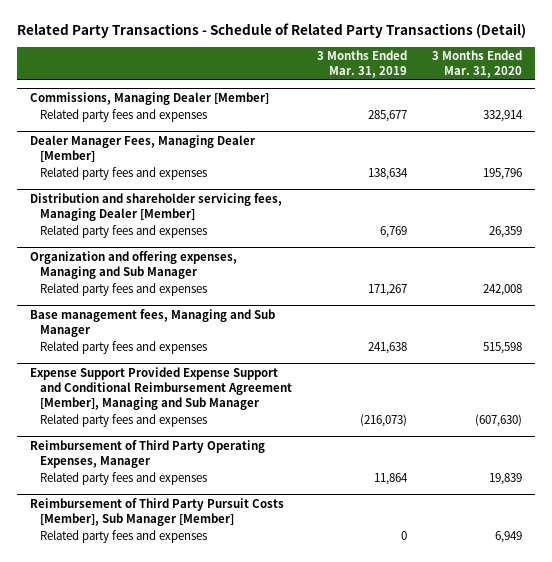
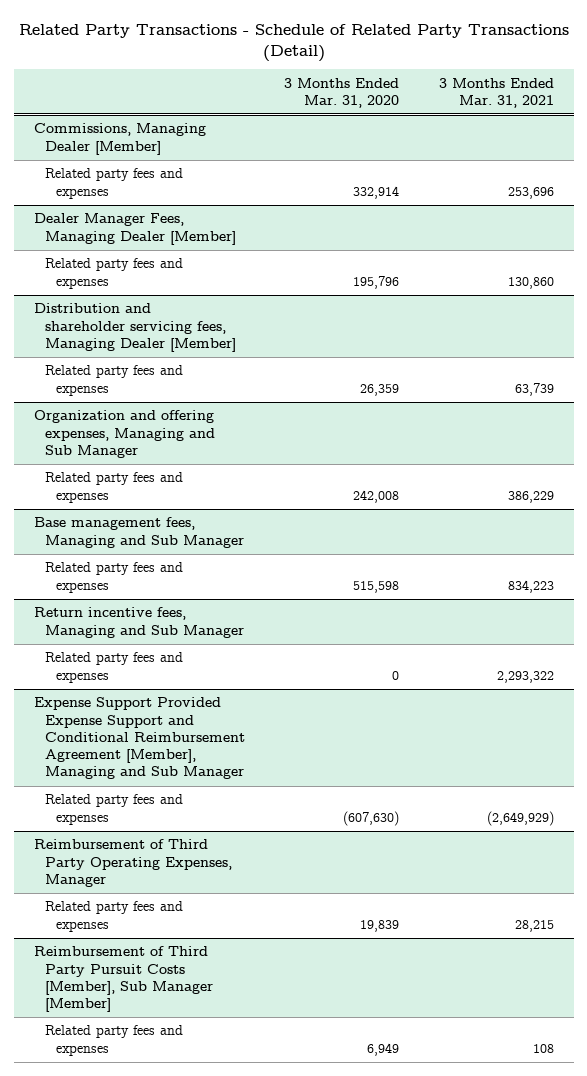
[317,50,408,79] 3 Months Ended Mar. 31, 2019 -> none
none -> [438,77,554,108] 3 Months Ended Mar. 31, 2021
none -> [33,607,244,638] Return incentive fees, Managing and Sub Manager
none -> [44,652,183,683] Related party fees and expenses

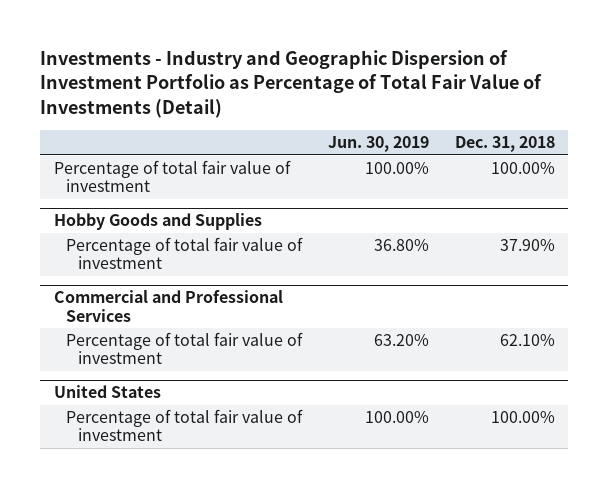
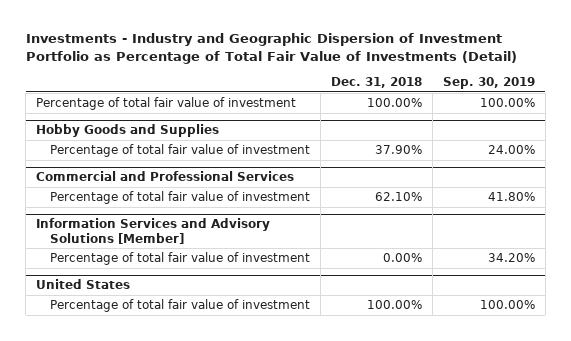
[327,135,429,152] Jun. 30, 2019 -> none
none -> [442,77,535,90] Sep. 30, 2019
none -> [35,218,270,244] Information Services and Advisory Solutions [Member]
none -> [50,252,311,266] Percentage of total fair value of investment

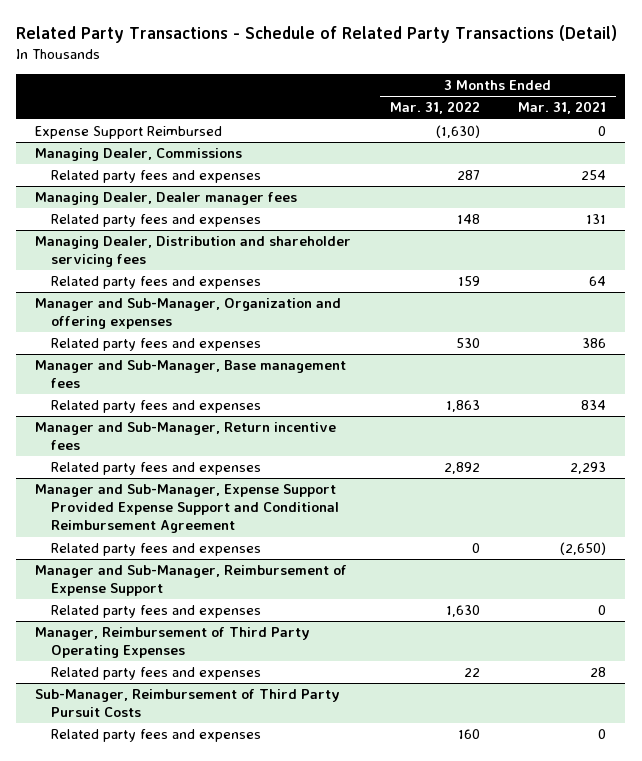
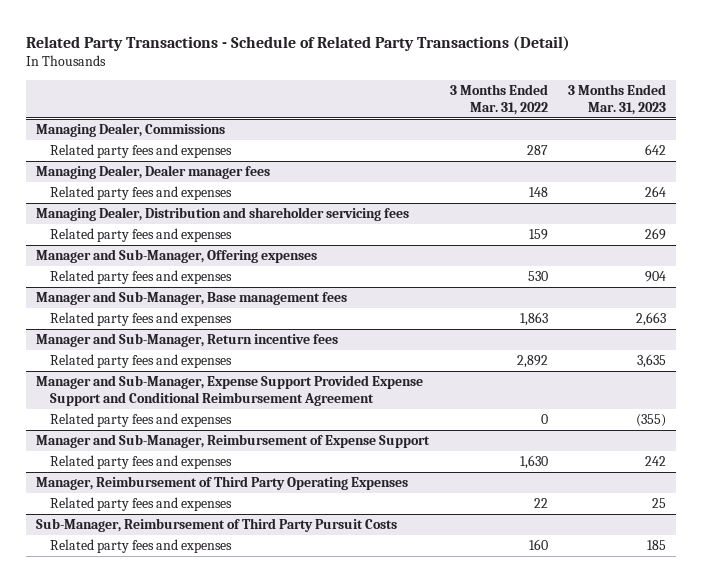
[518,101,607,115] Mar. 31, 2021 -> none
none -> [567,83,666,115] 3 Months Ended Mar. 31, 2023
[35,126,223,140] Expense Support Reimbursed -> none
[35,298,342,330] Manager and Sub-Manager, Organization and offering expenses -> [36,249,318,264] Manager and Sub-Manager, Offering expenses

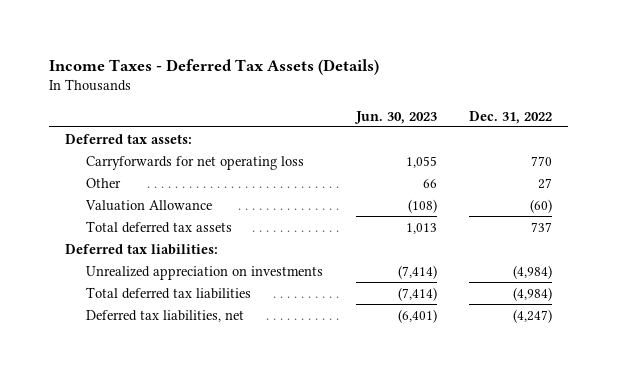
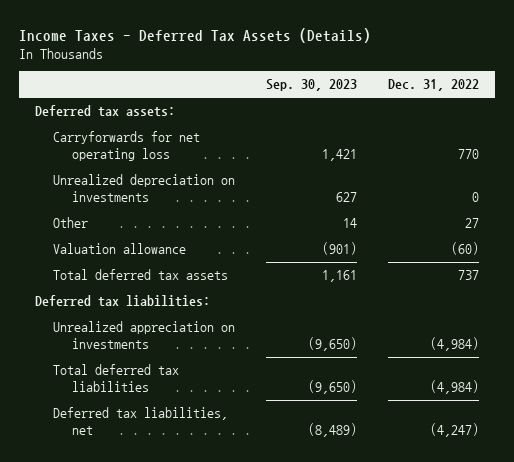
[353,110,437,124] Jun. 30, 2023 -> none
none -> [266,79,358,92] Sep. 30, 2023
none -> [53,174,236,202] Unrealized depreciation on investments
[85,199,213,211] Valuation Allowance -> [53,243,187,255] Valuation allowance

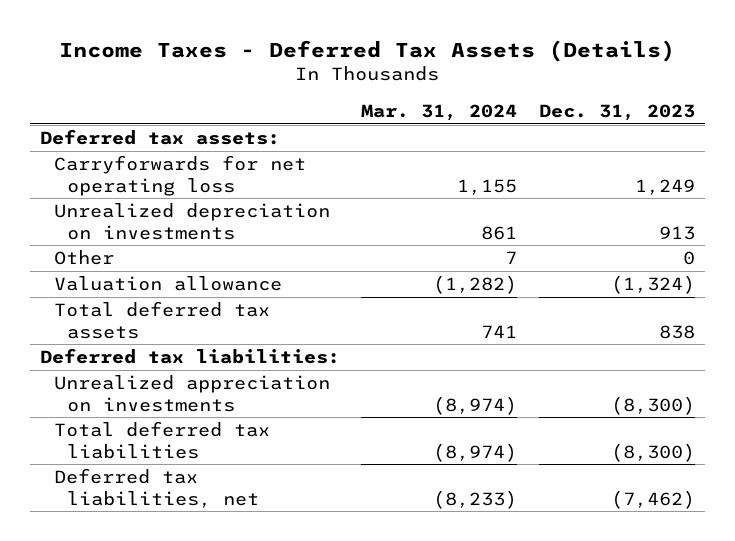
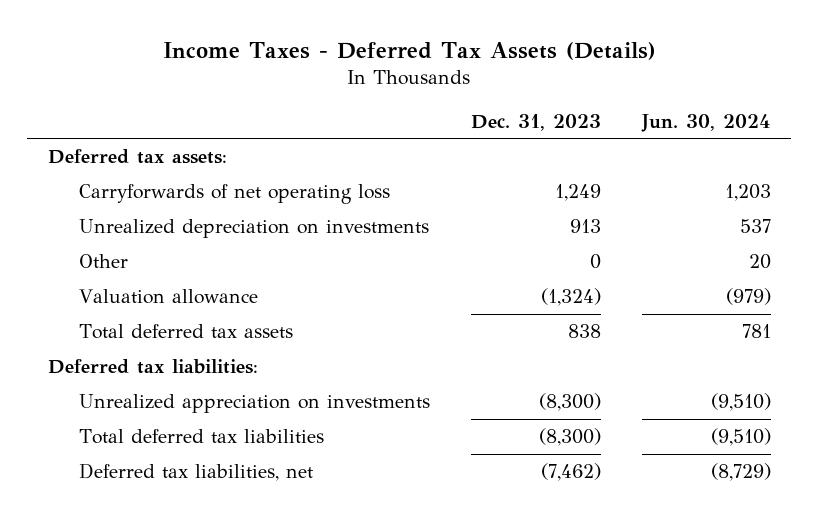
[361,103,518,121] Mar. 31, 2024 -> none
none -> [640,113,771,132] Jun. 30, 2024
[53,154,306,196] Carryforwards for net operating loss -> [78,184,390,205] Carryforwards of net operating loss

